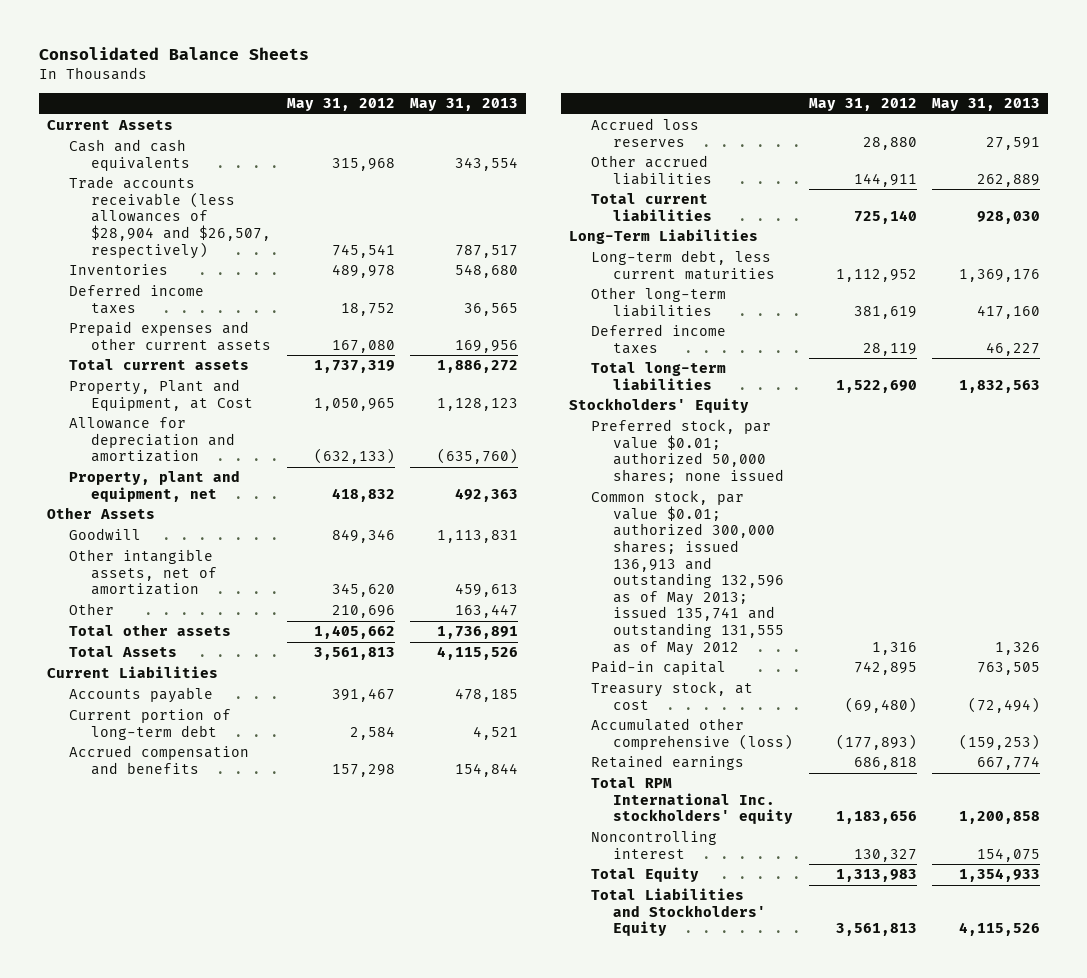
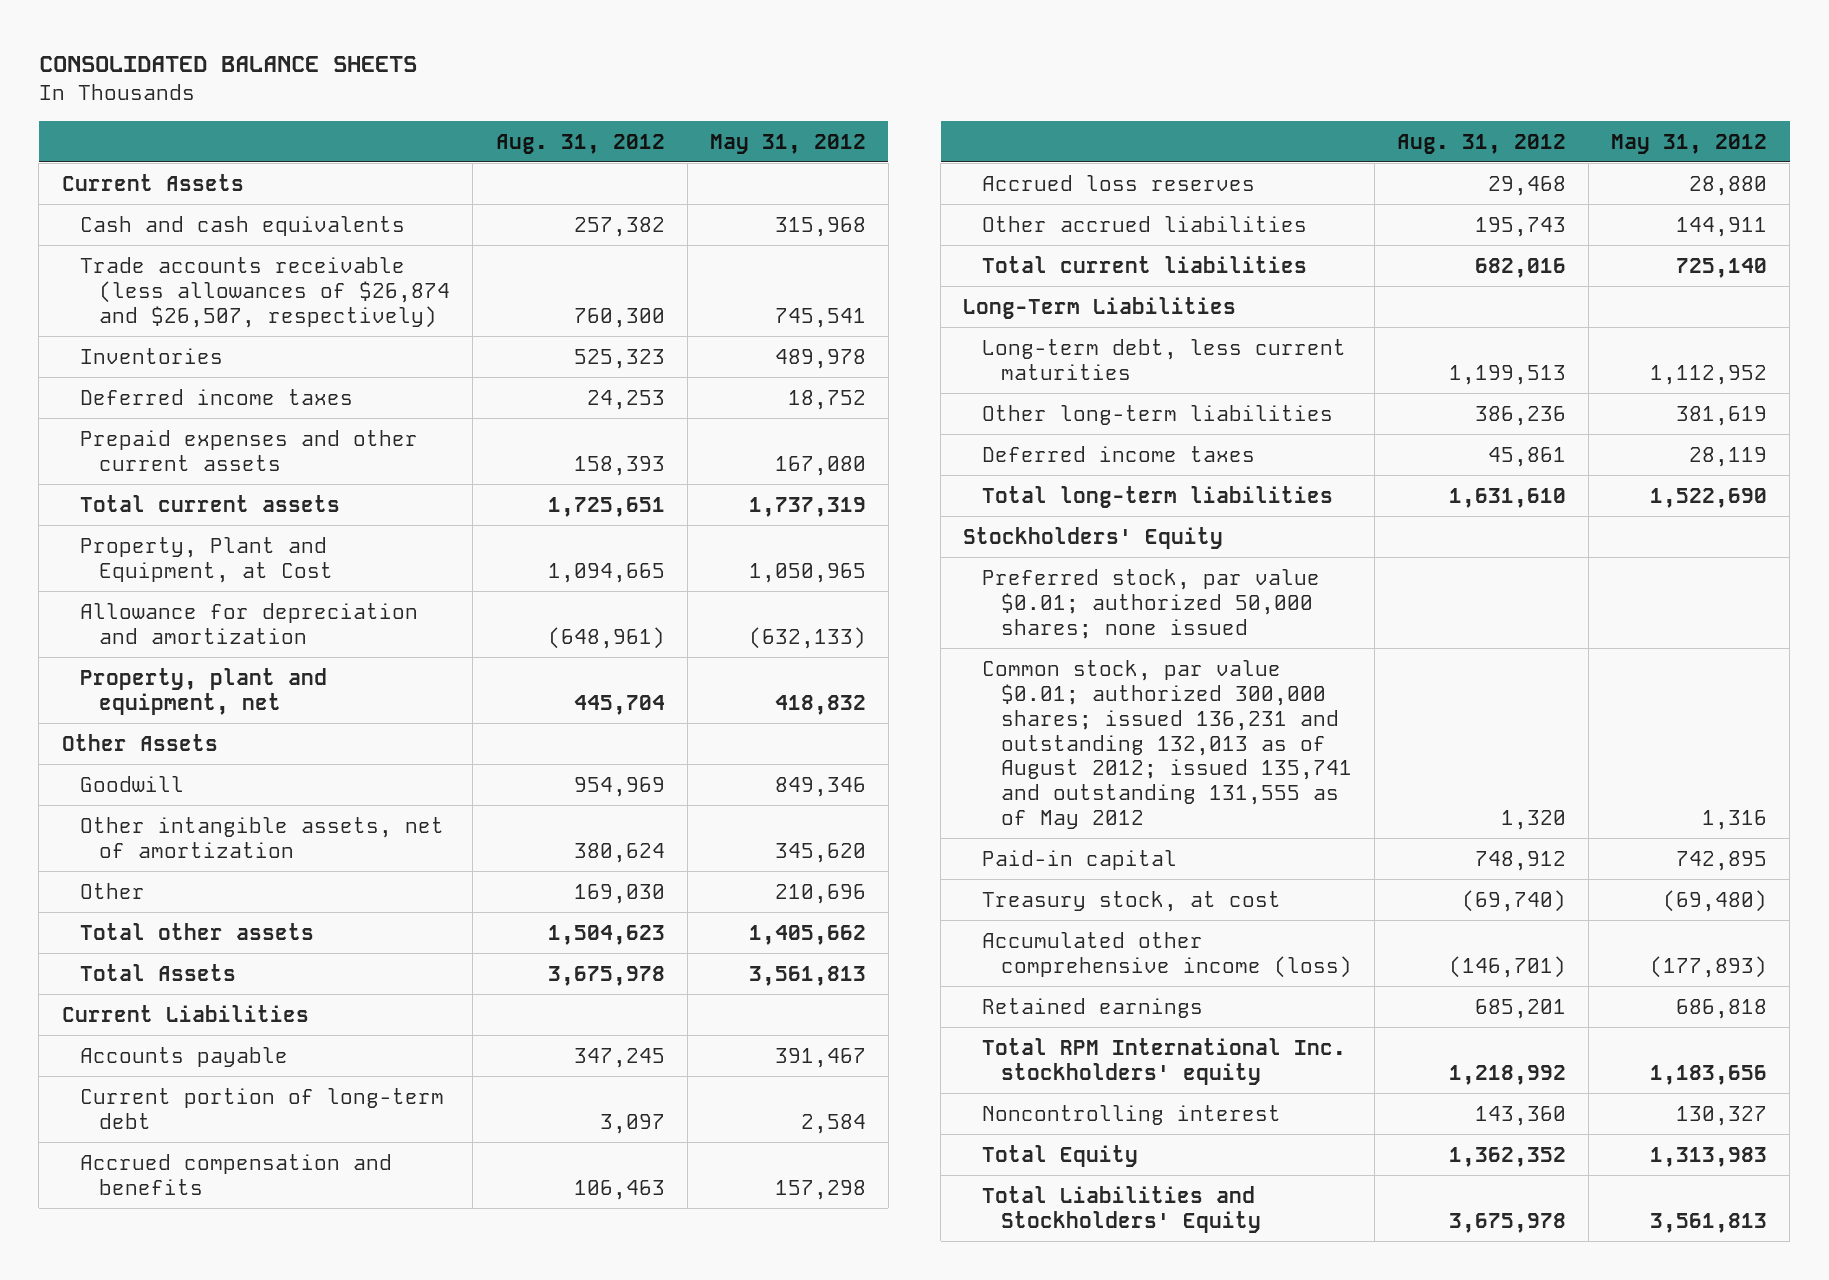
[38,47,309,61] Consolidated Balance Sheets -> [38,55,417,72] CONSOLIDATED BALANCE SHEETS
[410,98,519,112] May 31, 2013 -> none
none -> [495,133,665,154] Aug. 31, 2012
[68,176,271,259] Trade accounts receivable (less allowances of $28,904 and $26,507, respectively) -> [80,256,451,328] Trade accounts receivable (less allowances of $26,874 and $26,507, respectively)
[590,490,784,656] Common stock, par value $0.01; authorized 300,000 shares; issued 136,913 and outstanding 132,596 as of May 2013; issued 135,741 and outstanding 131,555 as of May 2012 -> [982,659,1353,830] Common stock, par value $0.01; authorized 300,000 shares; issued 136,231 and outstanding 132,013 as of August 2012; issued 135,741 and outstanding 131,555 as of May 2012
[590,718,793,750] Accumulated other comprehensive (loss) -> [982,931,1353,978] Accumulated other comprehensive income (loss)

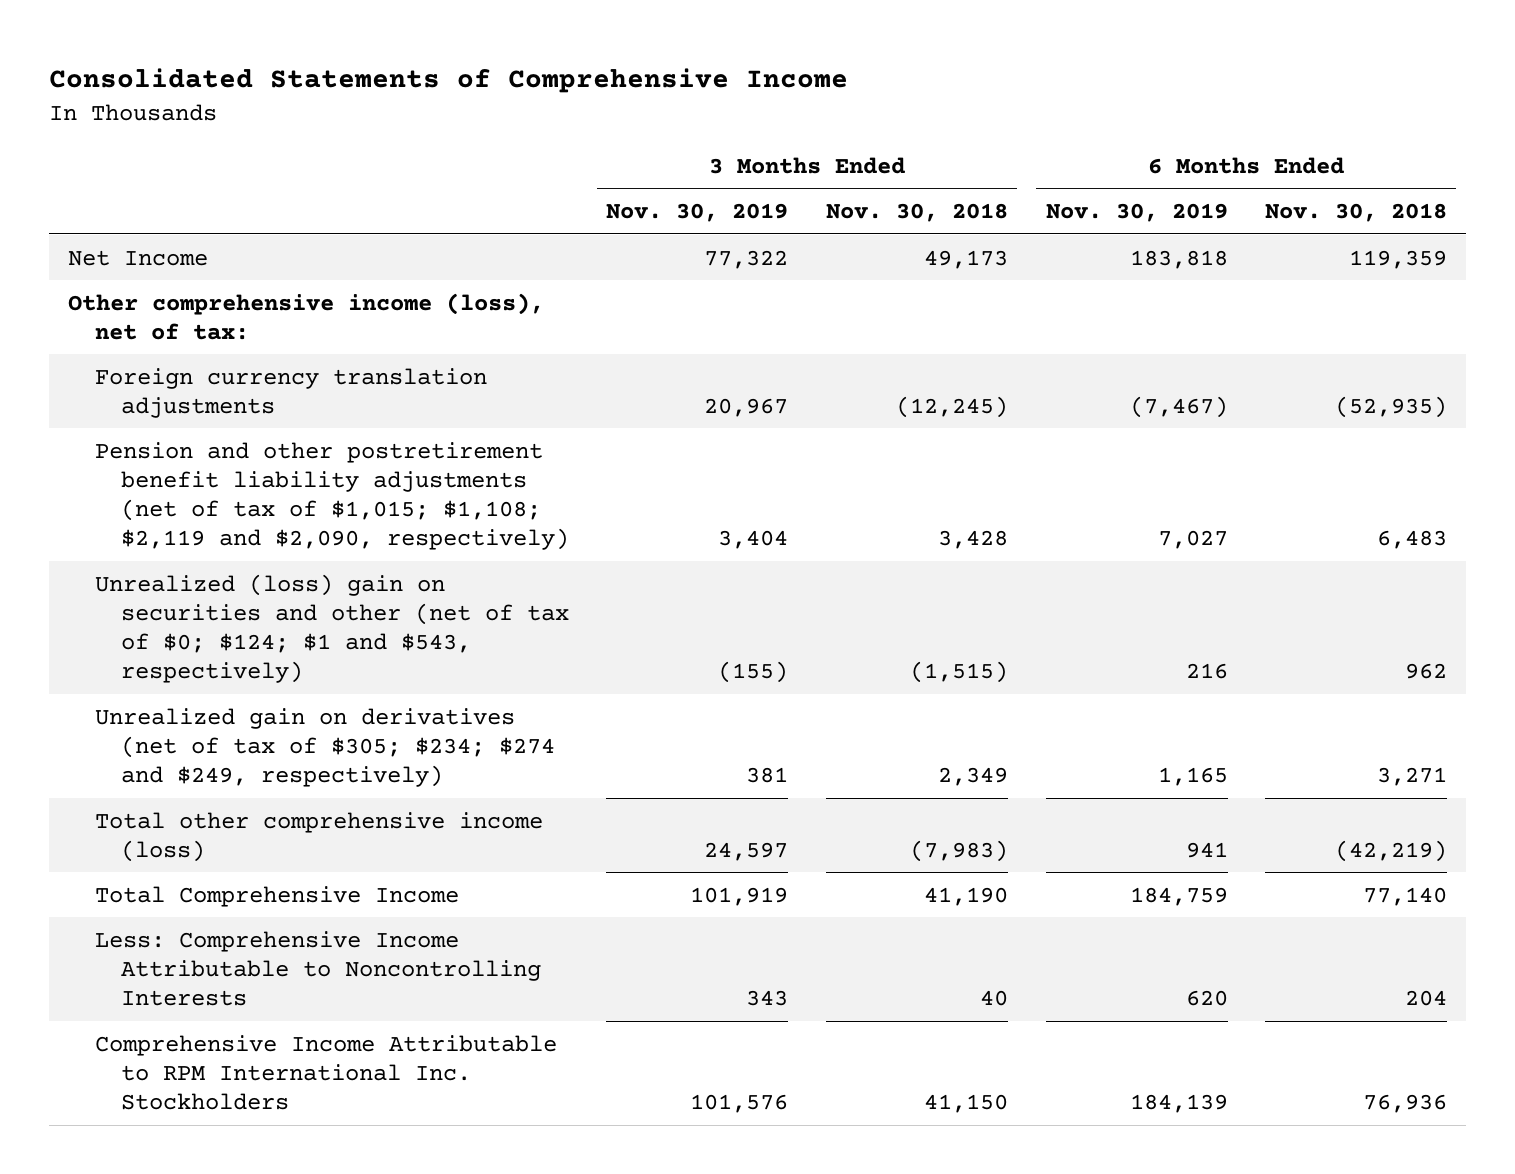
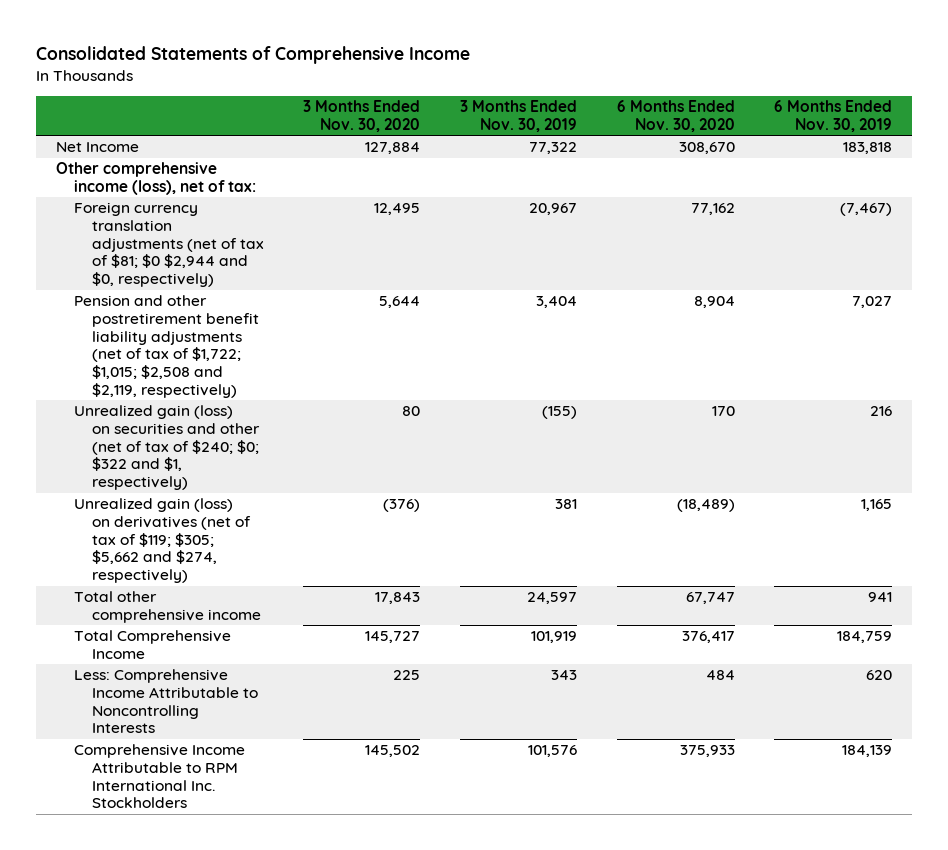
[826,203,1009,223] Nov. 30, 2018 -> none
[1265,203,1448,223] Nov. 30, 2018 -> none
none -> [303,100,421,132] 3 Months Ended Nov. 30, 2020
none -> [616,100,735,132] 6 Months Ended Nov. 30, 2020
[94,367,487,418] Foreign currency translation adjustments -> [73,202,264,288] Foreign currency translation adjustments (net of tax of $81; $0 $2,944 and $0, respectively)
[94,441,569,551] Pension and other postretirement benefit liability adjustments (net of tax of $1,015; $1,108; $2,119 and $2,090, respectively) -> [73,295,259,399] Pension and other postretirement benefit liability adjustments (net of tax of $1,722; $1,015; $2,508 and $2,119, respectively)
[94,573,569,684] Unrealized (loss) gain on securities and other (net of tax of $0; $124; $1 and $543, respectively) -> [73,405,260,491] Unrealized gain (loss) on securities and other (net of tax of $240; $0; $322 and $1, respectively)
[94,707,555,787] Unrealized gain on derivatives (net of tax of $305; $234; $274 and $249, respectively) -> [73,498,251,584] Unrealized gain (loss) on derivatives (net of tax of $119; $305; $5,662 and $274, respectively)
[94,811,543,862] Total other comprehensive income (loss) -> [73,591,261,623] Total other comprehensive income

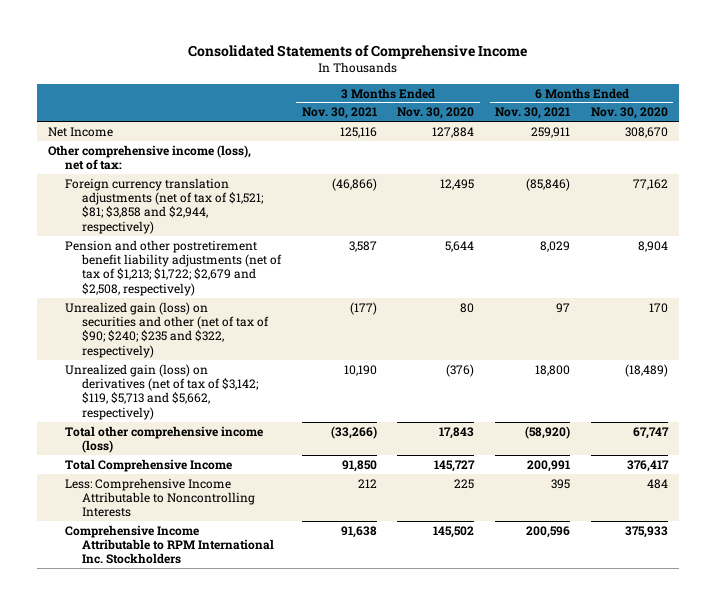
[460,100,578,132] 3 Months Ended Nov. 30, 2019 -> none
[774,100,893,132] 6 Months Ended Nov. 30, 2019 -> none
none -> [301,107,377,120] Nov. 30, 2021
none -> [495,107,571,120] Nov. 30, 2021
[73,202,264,288] Foreign currency translation adjustments (net of tax of $81; $0 $2,944 and $0, respectively) -> [64,177,264,234] Foreign currency translation adjustments (net of tax of $1,521; $81; $3,858 and $2,944, respectively)
[73,295,259,399] Pension and other postretirement benefit liability adjustments (net of tax of $1,722; $1,015; $2,508 and $2,119, respectively) -> [64,239,282,296] Pension and other postretirement benefit liability adjustments (net of tax of $1,213; $1,722; $2,679 and $2,508, respectively)
[73,405,260,491] Unrealized gain (loss) on securities and other (net of tax of $240; $0; $322 and $1, respectively) -> [64,301,269,358] Unrealized gain (loss) on securities and other (net of tax of $90; $240; $235 and $322, respectively)
[73,498,251,584] Unrealized gain (loss) on derivatives (net of tax of $119; $305; $5,662 and $274, respectively) -> [64,363,259,420] Unrealized gain (loss) on derivatives (net of tax of $3,142; $119, $5,713 and $5,662, respectively)
[73,591,261,623] Total other comprehensive income -> [64,425,263,454] Total other comprehensive income (loss)

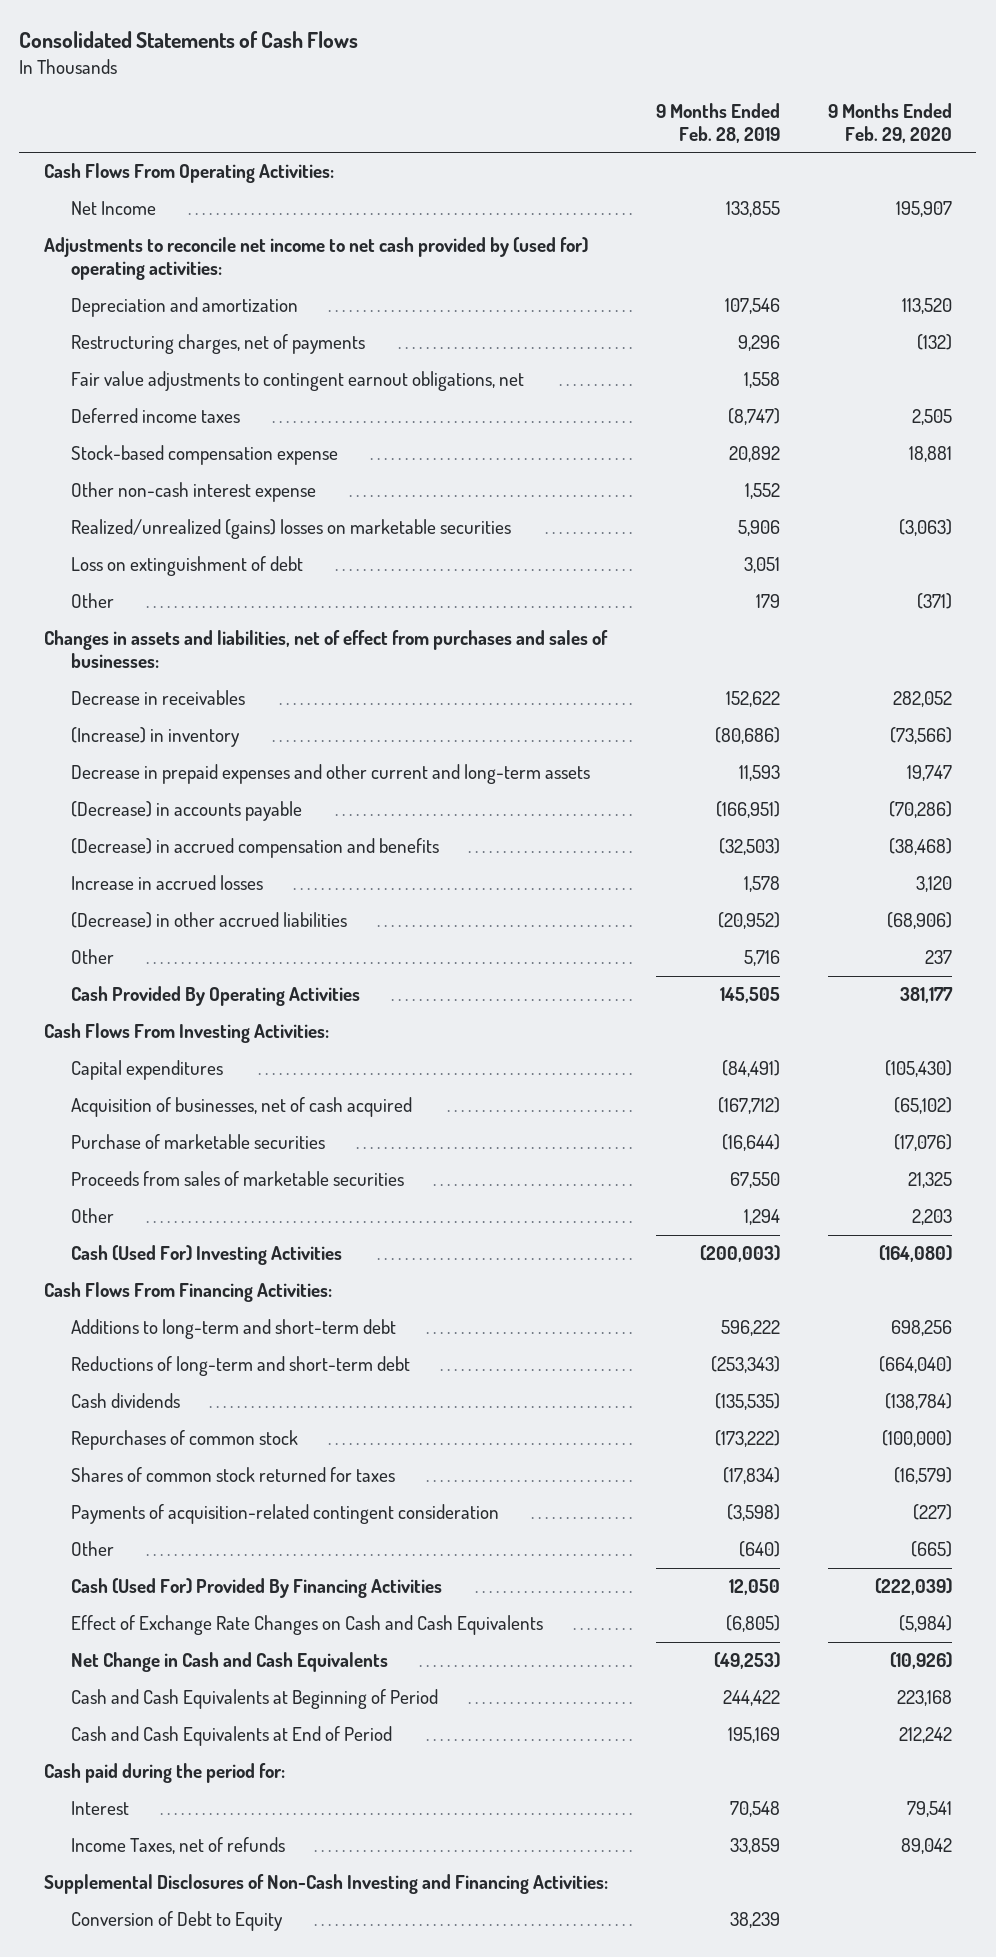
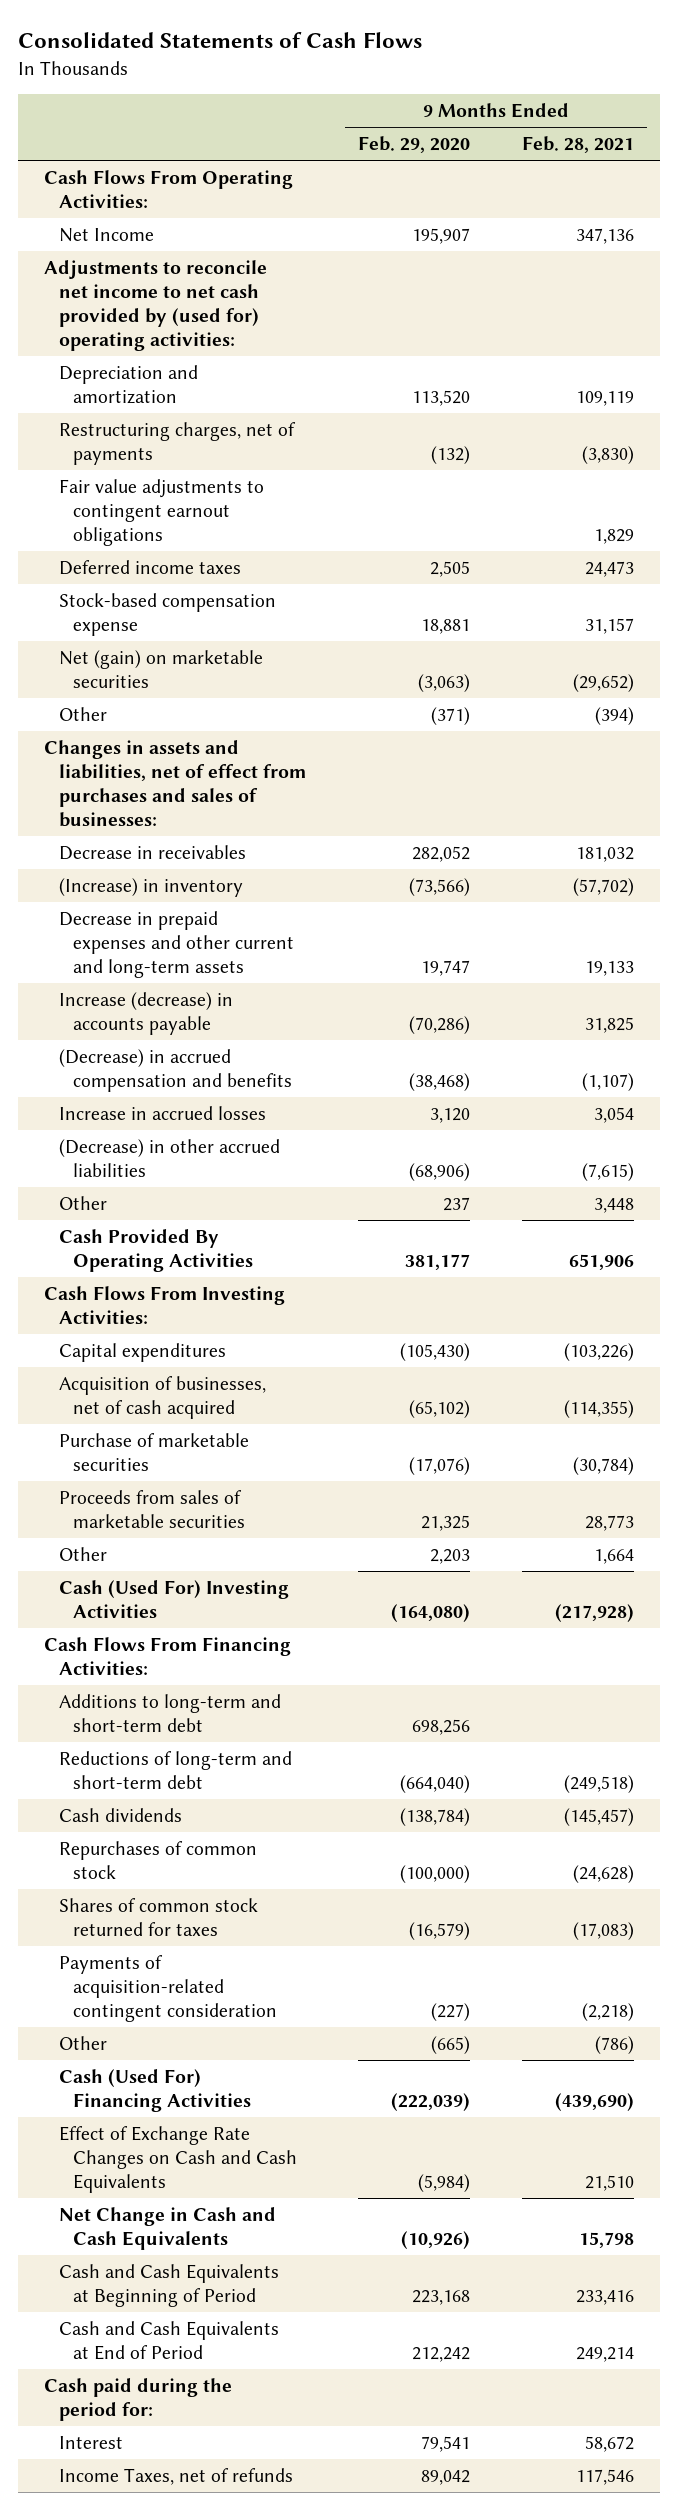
[655,102,780,143] 9 Months Ended Feb. 28, 2019 -> none
none -> [522,136,635,154] Feb. 28, 2021
[70,371,524,392] Fair value adjustments to contingent earnout obligations, net -> [58,478,264,546] Fair value adjustments to contingent earnout obligations
[70,482,316,503] Other non-cash interest expense -> none
[70,556,303,577] Loss on extinguishment of debt -> none
[70,519,511,540] Realized/unrealized (gains) losses on marketable securities -> [58,649,263,688] Net (gain) on marketable securities
[70,801,302,822] (Decrease) in accounts payable -> [58,991,233,1035] Increase (decrease) in accounts payable
[70,1578,442,1599] Cash (Used For) Provided By Financing Activities -> [58,2068,252,2112] Cash (Used For) Financing Activities
[43,1874,608,1895] Supplemental Disclosures of Non-Cash Investing and Financing Activities: -> none
[70,1911,283,1932] Conversion of Debt to Equity -> none

